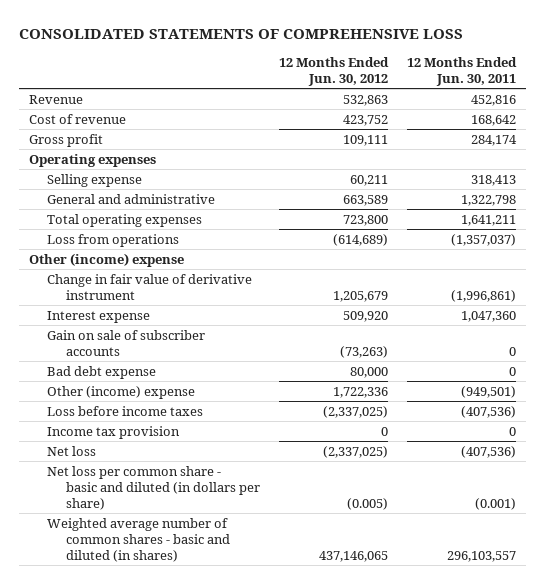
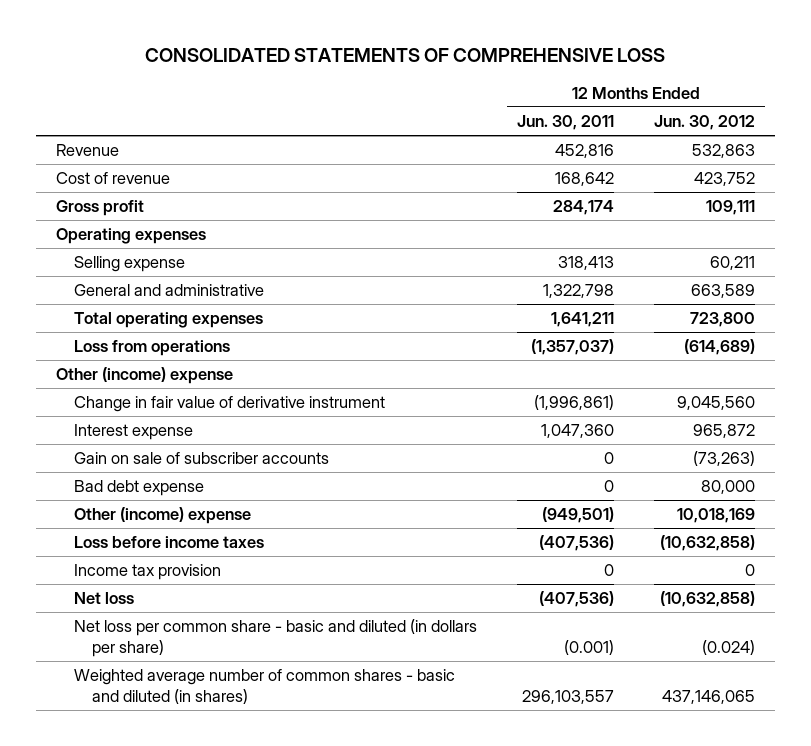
[333,290,389,302] 1,205,679 -> [676,396,755,411] 9,045,560
[343,310,389,322] 509,920 -> [692,424,755,439] 965,872
[333,386,389,398] 1,722,336 -> [676,508,755,524] 10,018,169
[323,405,389,418] (2,337,025) -> [659,535,755,552] (10,632,858)
[323,445,389,458] (2,337,025) -> [659,591,755,608] (10,632,858)
[347,497,389,510] (0.005) -> [701,639,755,655] (0.024)

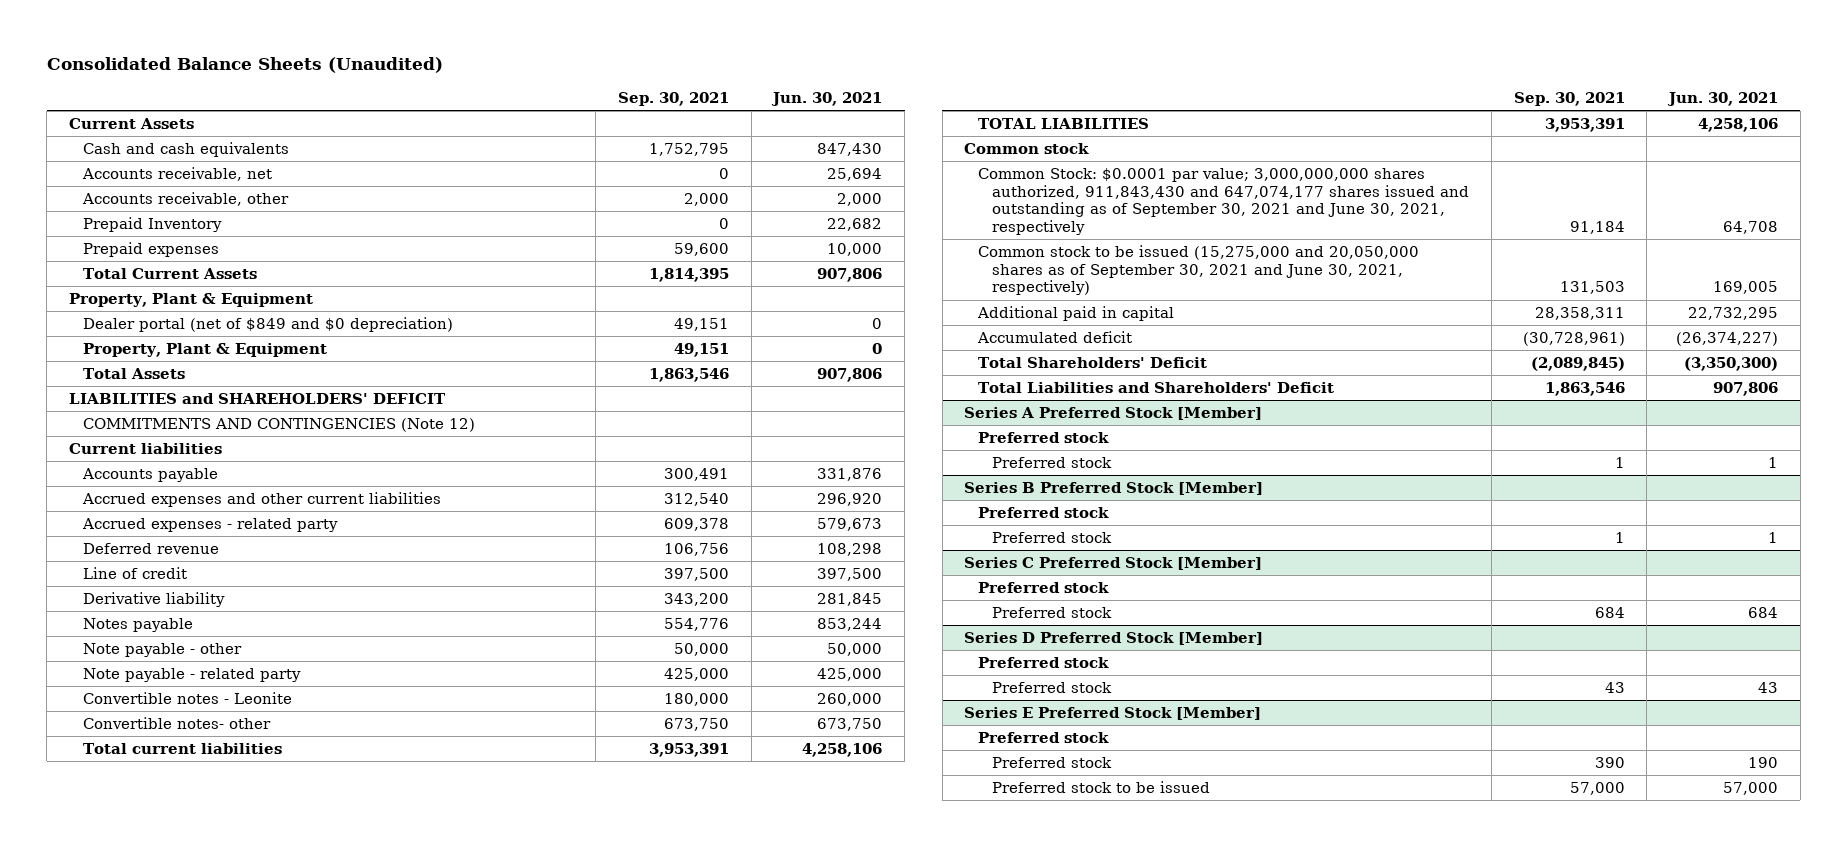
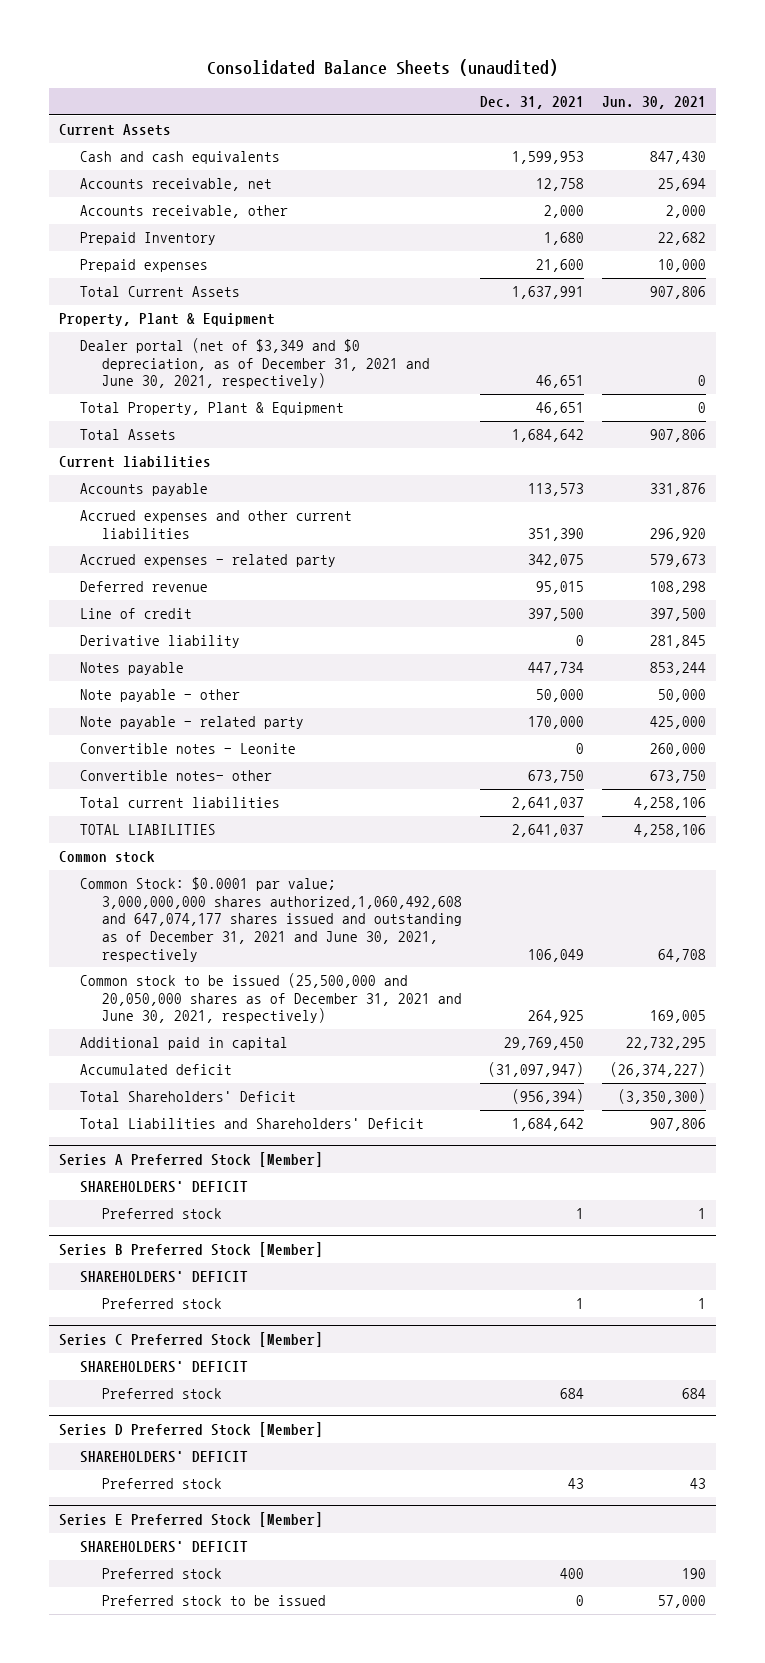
[46,56,443,73] Consolidated Balance Sheets (Unaudited) -> [206,58,558,76] Consolidated Balance Sheets (unaudited)
[618,92,730,107] Sep. 30, 2021 -> none
none -> [480,95,585,109] Dec. 31, 2021
[82,317,453,333] Dealer portal (net of $849 and $0 depreciation) -> [80,338,430,389] Dealer portal (net of $3,349 and $0 depreciation, as of December 31, 2021 and June 30, 2021, respectively)
[82,343,327,358] Property, Plant & Equipment -> [80,402,345,416] Total Property, Plant & Equipment
[68,393,446,405] LIABILITIES and SHAREHOLDERS' DEFICIT -> none
[82,418,475,433] COMMITMENTS AND CONTINGENCIES (Note 12) -> none
[978,168,1470,235] Common Stock: $0.0001 par value; 3,000,000,000 shares authorized, 911,843,430 and 647,074,177 shares issued and outstanding as of September 30, 2021 and June 30, 2021, respectively -> [80,877,462,962] Common Stock: $0.0001 par value; 3,000,000,000 shares authorized,1,060,492,608 and 647,074,177 shares issued and outstanding as of December 31, 2021 and June 30, 2021, respectively
[978,245,1420,296] Common stock to be issued (15,275,000 and 20,050,000 shares as of September 30, 2021 and June 30, 2021, respectively) -> [80,973,462,1024] Common stock to be issued (25,500,000 and 20,050,000 shares as of December 31, 2021 and June 30, 2021, respectively)
[978,432,1110,444] Preferred stock -> none
none -> [80,1181,249,1194] SHAREHOLDERS' DEFICIT
[978,507,1110,519] Preferred stock -> none
none -> [80,1271,249,1284] SHAREHOLDERS' DEFICIT
[978,582,1110,594] Preferred stock -> none
none -> [80,1361,249,1374] SHAREHOLDERS' DEFICIT
[978,657,1110,669] Preferred stock -> none
none -> [80,1451,249,1464] SHAREHOLDERS' DEFICIT
[978,732,1110,744] Preferred stock -> none
none -> [80,1541,249,1554] SHAREHOLDERS' DEFICIT

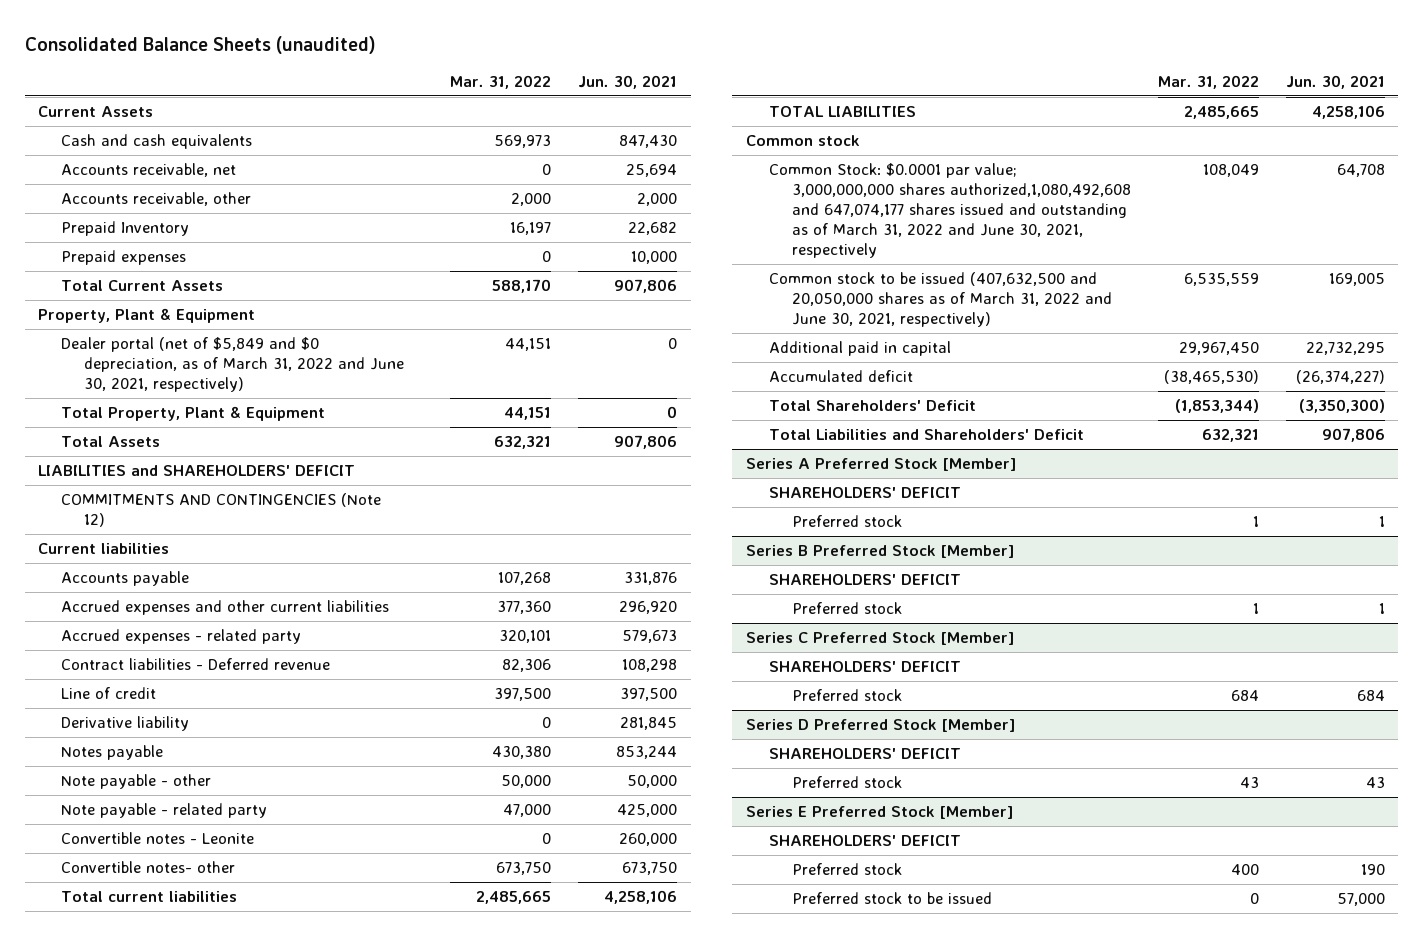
[480,95,585,109] Dec. 31, 2021 -> none
none -> [450,75,552,90] Mar. 31, 2022
[80,338,430,389] Dealer portal (net of $3,349 and $0 depreciation, as of December 31, 2021 and June 30, 2021, respectively) -> [61,336,405,393] Dealer portal (net of $5,849 and $0 depreciation, as of March 31, 2022 and June 30, 2021, respectively)
none -> [38,464,356,476] LIABILITIES and SHAREHOLDERS' DEFICIT
none -> [61,492,382,528] COMMITMENTS AND CONTINGENCIES (Note 12)
[80,581,209,593] Deferred revenue -> [61,657,331,670] Contract liabilities - Deferred revenue
[80,877,462,962] Common Stock: $0.0001 par value; 3,000,000,000 shares authorized,1,060,492,608 and 647,074,177 shares issued and outstanding as of December 31, 2021 and June 30, 2021, respectively -> [768,162,1131,259] Common Stock: $0.0001 par value; 3,000,000,000 shares authorized,1,080,492,608 and 647,074,177 shares issued and outstanding as of March 31, 2022 and June 30, 2021, respectively
[80,973,462,1024] Common stock to be issued (25,500,000 and 20,050,000 shares as of December 31, 2021 and June 30, 2021, respectively) -> [768,271,1112,328] Common stock to be issued (407,632,500 and 20,050,000 shares as of March 31, 2022 and June 30, 2021, respectively)

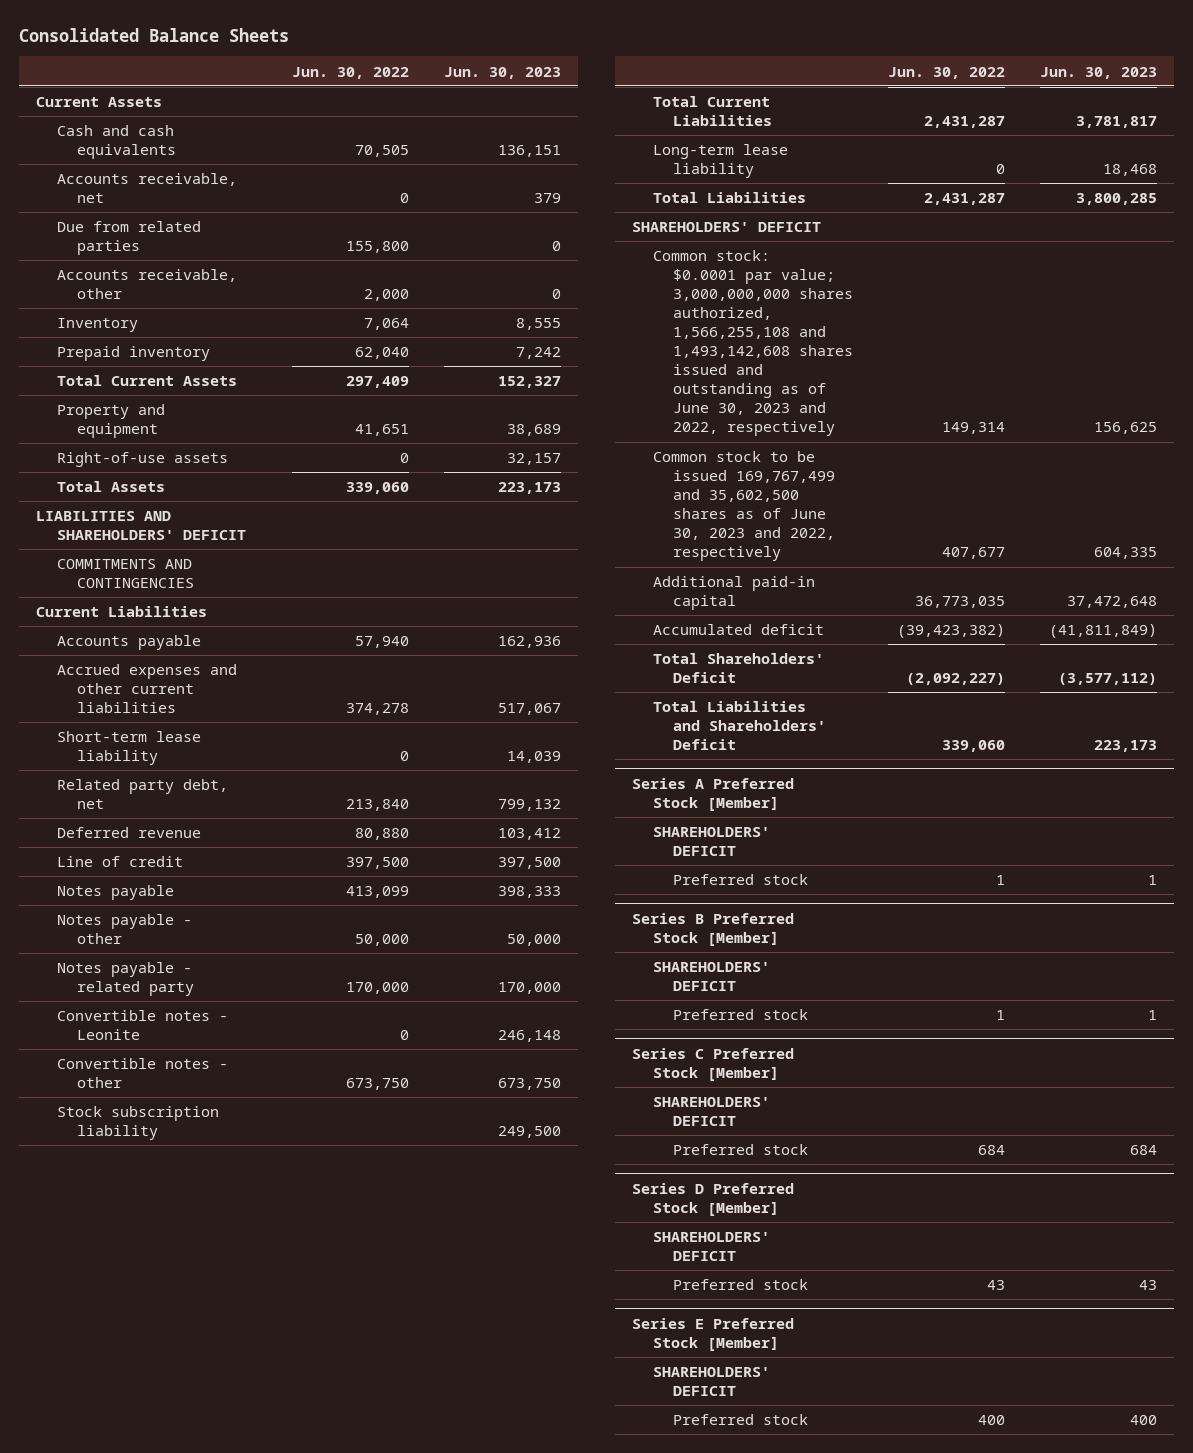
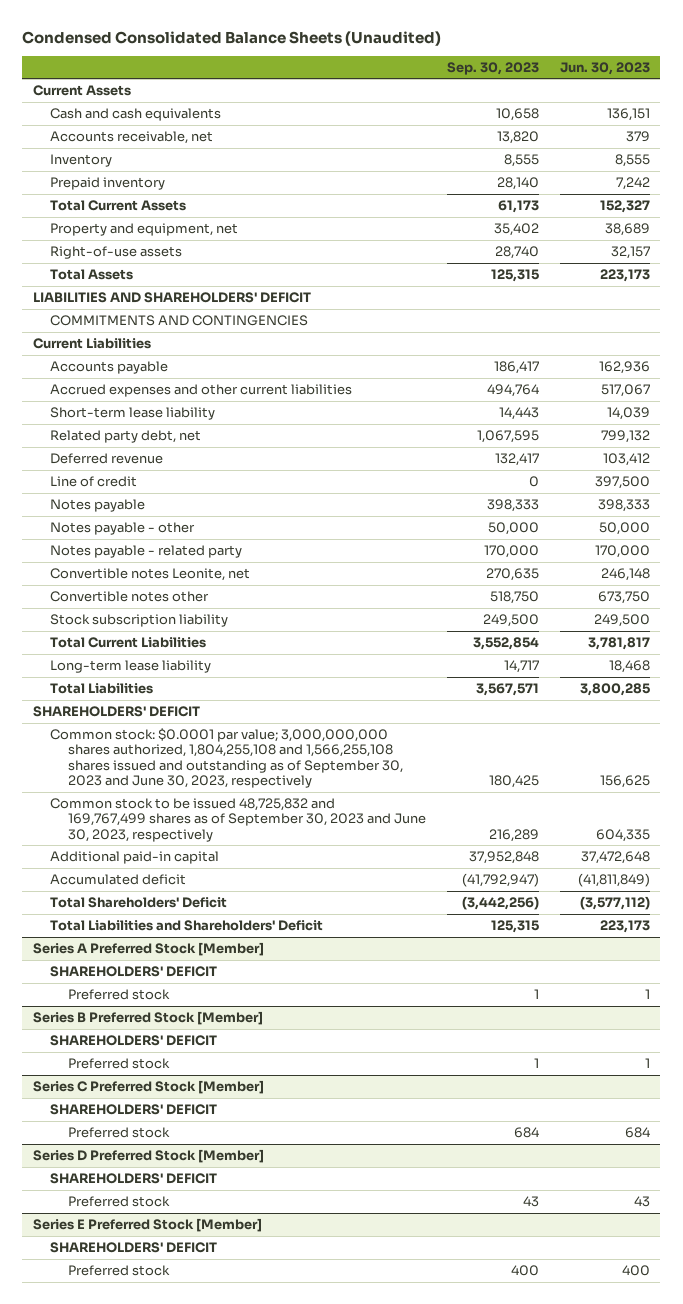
[18,27,289,42] Consolidated Balance Sheets -> [22,30,442,46] Condensed Consolidated Balance Sheets (Unaudited)
[291,66,409,79] Jun. 30, 2022 -> none
none -> [446,61,539,75] Sep. 30, 2023
[56,221,201,256] Due from related parties -> none
[56,269,237,300] Accounts receivable, other -> none
[56,404,165,439] Property and equipment -> [50,223,239,237] Property and equipment, net
[56,1010,228,1041] Convertible notes - Leonite -> [50,568,251,582] Convertible notes Leonite, net
[56,1058,228,1089] Convertible notes - other -> [50,591,210,603] Convertible notes other
[652,250,854,437] Common stock: $0.0001 par value; 3,000,000,000 shares authorized, 1,566,255,108 and 1,493,142,608 shares issued and outstanding as of June 30, 2023 and 2022, respectively -> [50,728,403,788] Common stock: $0.0001 par value; 3,000,000,000 shares authorized, 1,804,255,108 and 1,566,255,108 shares issued and outstanding as of September 30, 2023 and June 30, 2023, respectively
[652,451,836,562] Common stock to be issued 169,767,499 and 35,602,500 shares as of June 30, 2023 and 2022, respectively -> [50,798,426,842] Common stock to be issued 48,725,832 and 169,767,499 shares as of September 30, 2023 and June 30, 2023, respectively

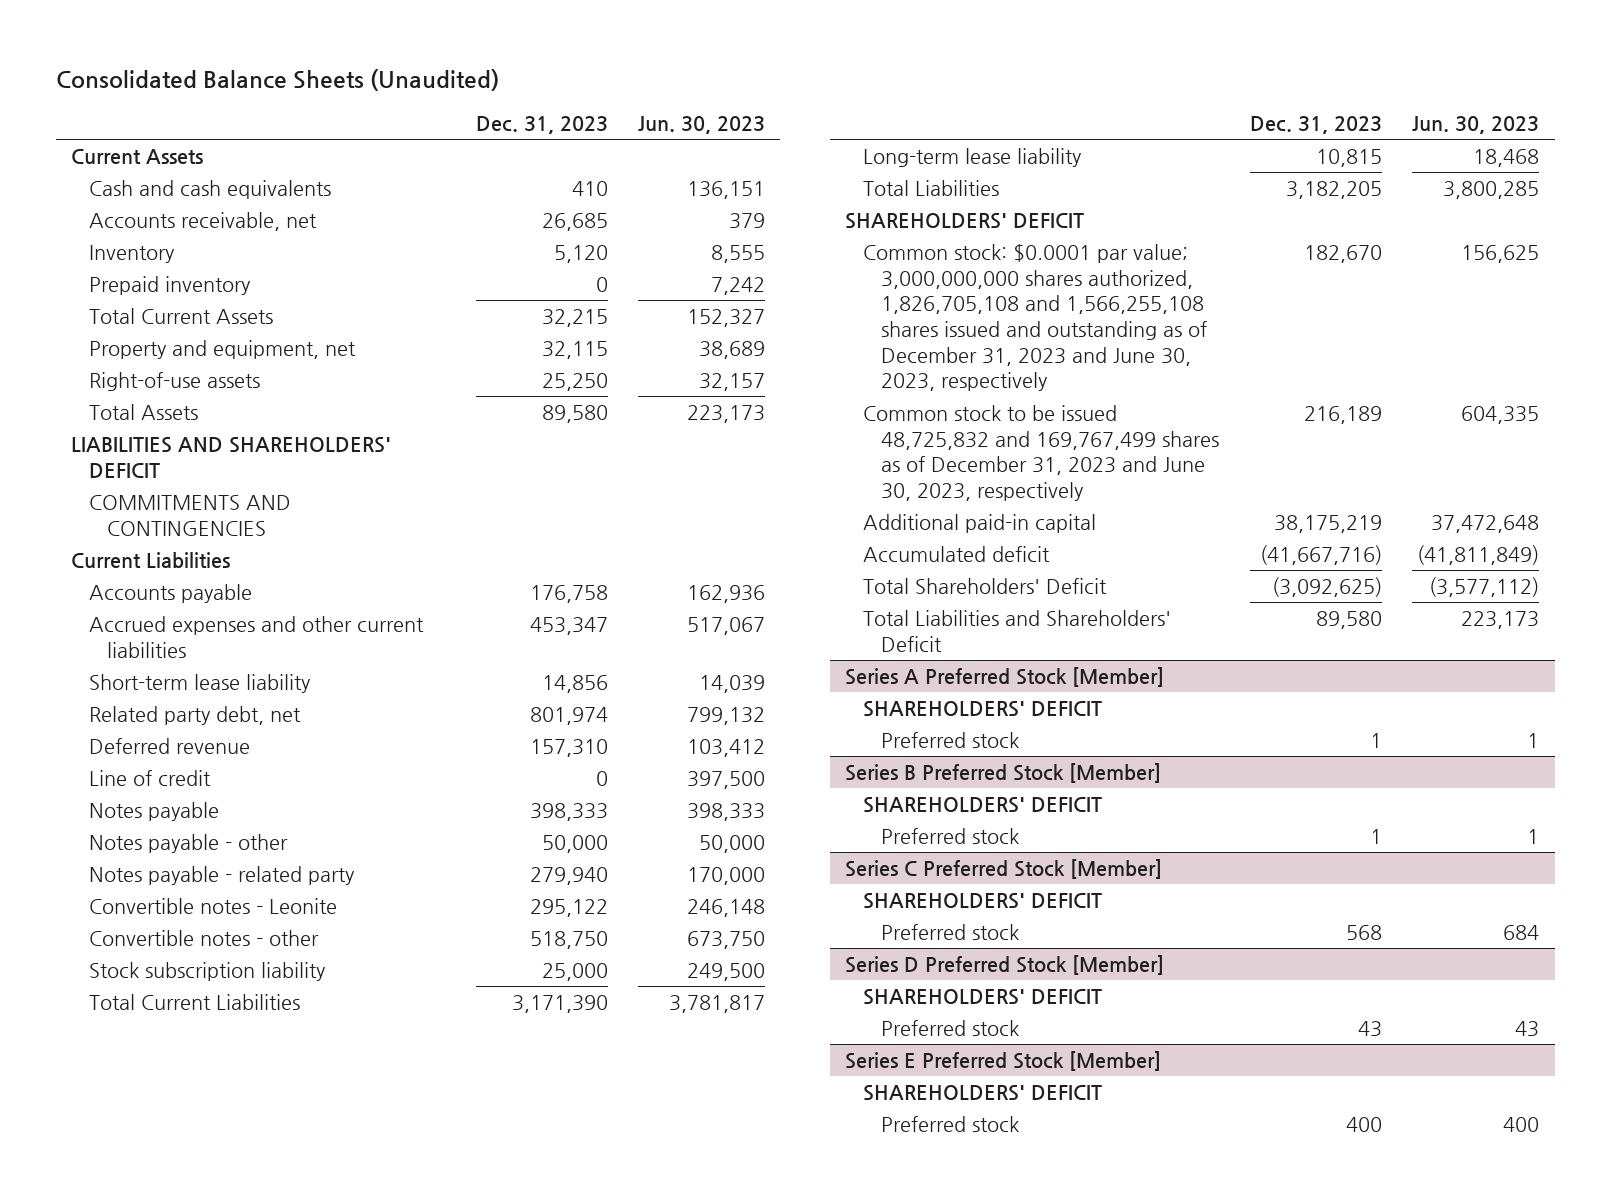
[22,30,442,46] Condensed Consolidated Balance Sheets (Unaudited) -> [56,68,500,91] Consolidated Balance Sheets (Unaudited)
[446,61,539,75] Sep. 30, 2023 -> none
none -> [475,115,608,134] Dec. 31, 2023
[50,568,251,582] Convertible notes Leonite, net -> [89,898,338,915] Convertible notes - Leonite
[50,591,210,603] Convertible notes other -> [89,930,320,947] Convertible notes - other
[50,728,403,788] Common stock: $0.0001 par value; 3,000,000,000 shares authorized, 1,804,255,108 and 1,566,255,108 shares issued and outstanding as of September 30, 2023 and June 30, 2023, respectively -> [863,244,1208,392] Common stock: $0.0001 par value; 3,000,000,000 shares authorized, 1,826,705,108 and 1,566,255,108 shares issued and outstanding as of December 31, 2023 and June 30, 2023, respectively
[50,798,426,842] Common stock to be issued 48,725,832 and 169,767,499 shares as of September 30, 2023 and June 30, 2023, respectively -> [863,405,1220,502] Common stock to be issued 48,725,832 and 169,767,499 shares as of December 31, 2023 and June 30, 2023, respectively

